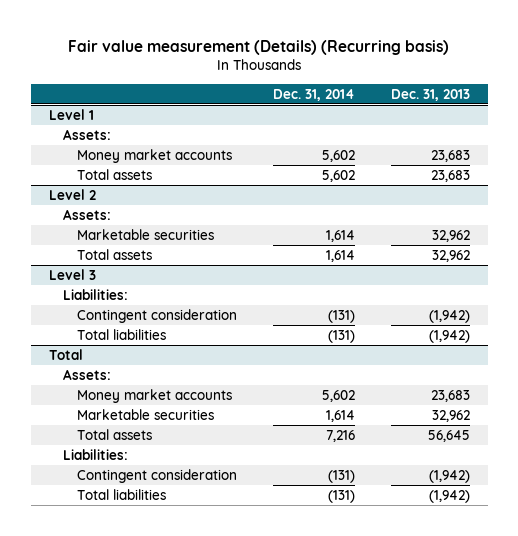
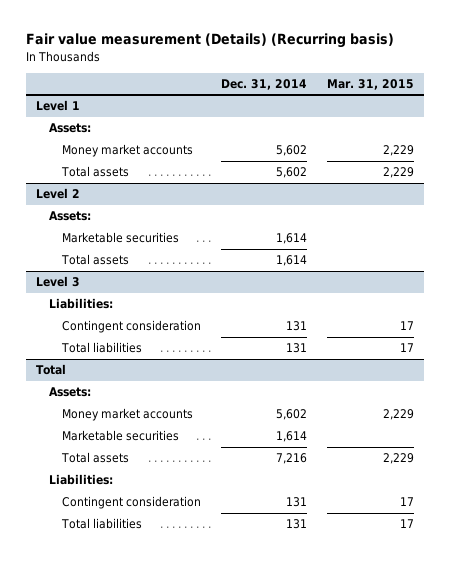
[390,88,470,101] Dec. 31, 2013 -> none
none -> [326,78,414,90] Mar. 31, 2015
[327,309,355,323] (131) -> [285,321,307,332] 131
[327,329,355,343] (131) -> [285,343,307,354] 131
[327,469,355,483] (131) -> [285,497,307,508] 131
[327,489,355,503] (131) -> [285,519,307,530] 131

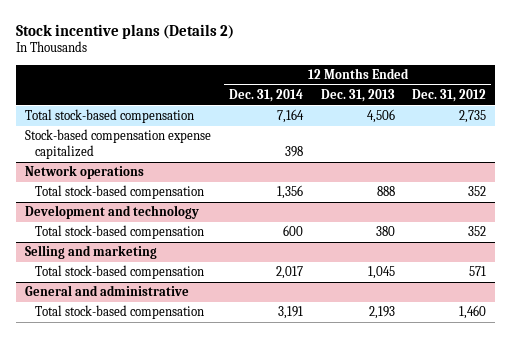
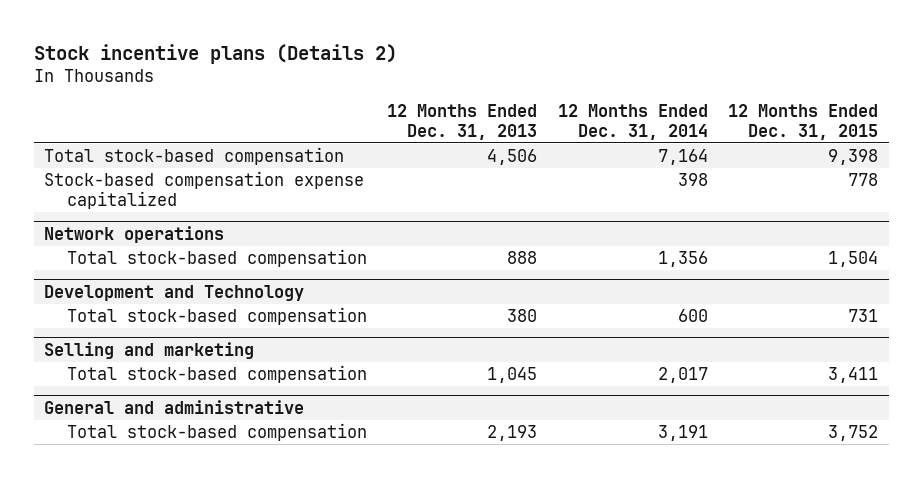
[412,88,487,102] Dec. 31, 2012 -> none
none -> [728,104,879,140] 12 Months Ended Dec. 31, 2015
[25,205,200,220] Development and technology -> [43,284,304,301] Development and Technology

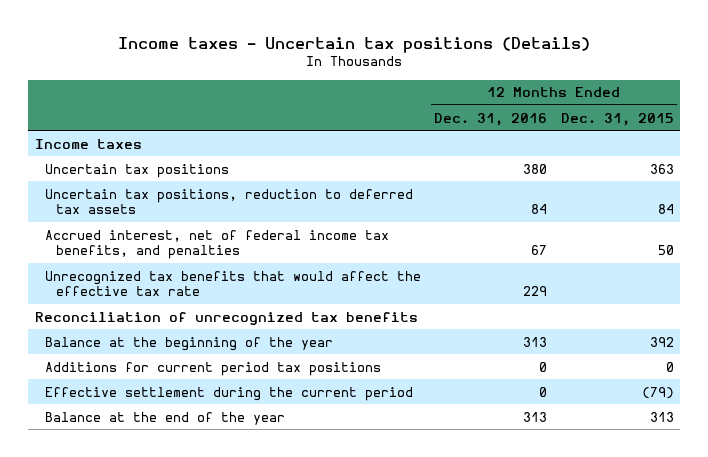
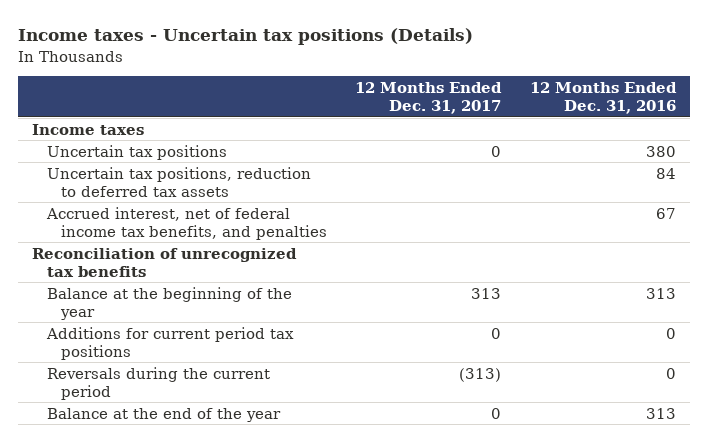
[560,112,674,126] Dec. 31, 2015 -> none
none -> [355,82,503,115] 12 Months Ended Dec. 31, 2017
[45,270,422,297] Unrecognized tax benefits that would affect the effective tax rate -> none
[45,386,414,401] Effective settlement during the current period -> [46,366,270,400] Reversals during the current period

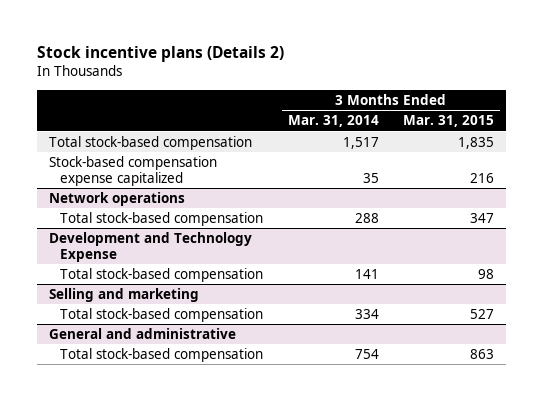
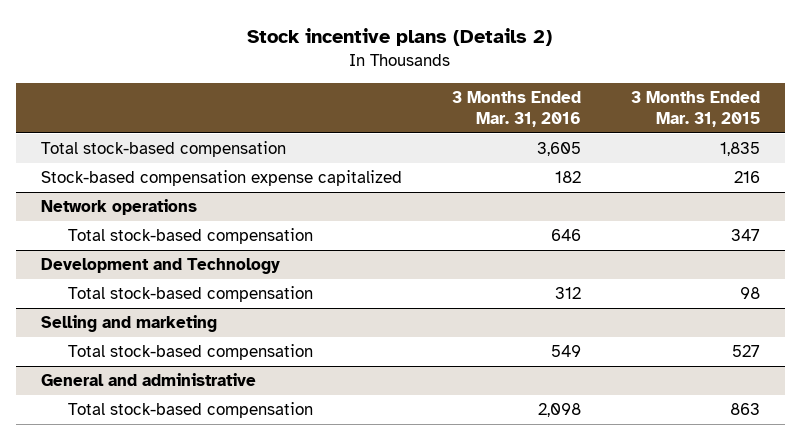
[287,115,379,128] Mar. 31, 2014 -> none
none -> [451,91,581,128] 3 Months Ended Mar. 31, 2016
[49,232,253,262] Development and Technology Expense -> [40,258,280,275] Development and Technology

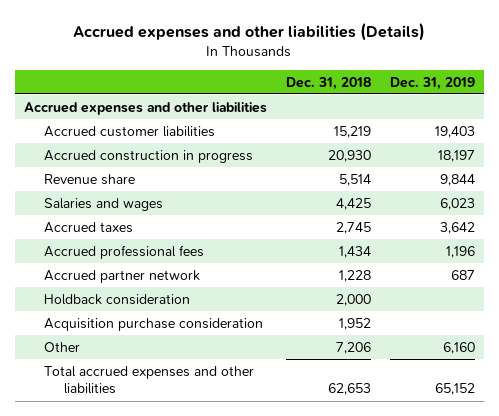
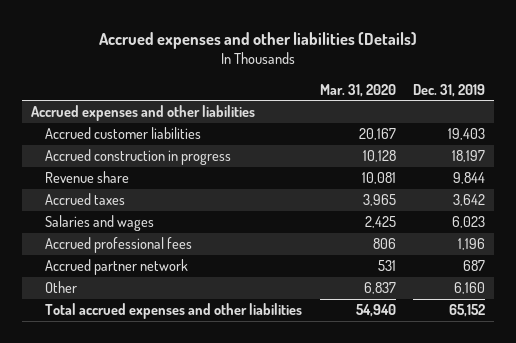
[285,76,371,90] Dec. 31, 2018 -> none
none -> [319,83,396,97] Mar. 31, 2020
[44,197,164,211] Salaries and wages -> [45,215,155,232] Salaries and wages
[44,293,191,305] Holdback consideration -> none
[44,317,264,331] Acquisition purchase consideration -> none

